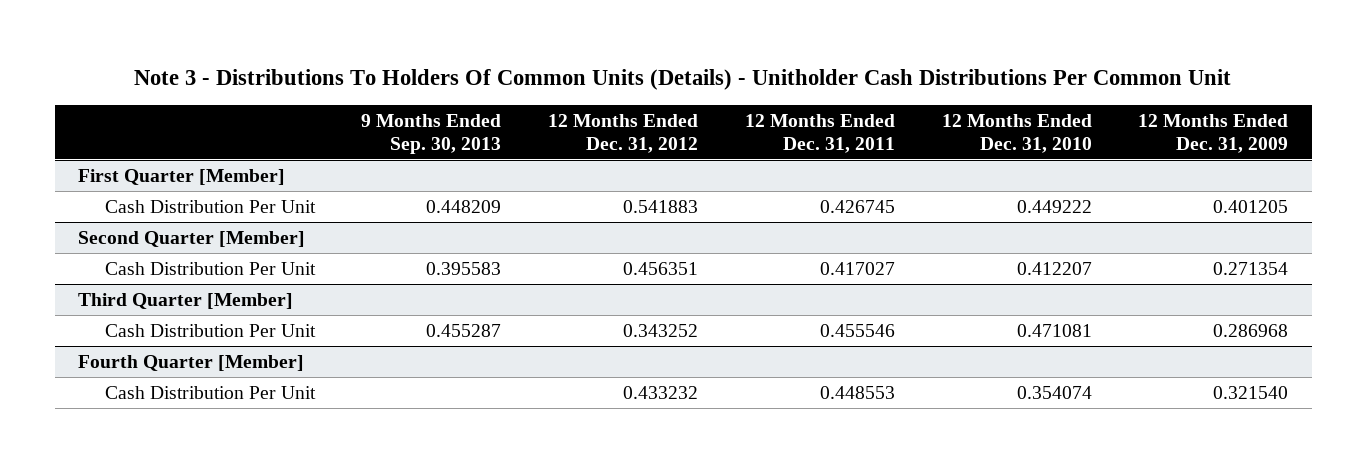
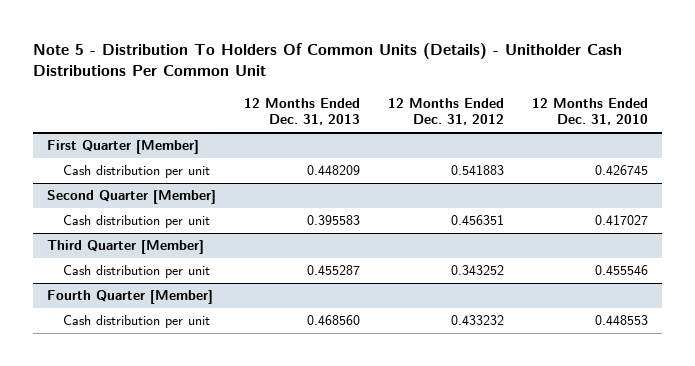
[134,69,1232,91] Note 3 - Distributions To Holders Of Common Units (Details) - Unitholder Cash Distributions Per Common Unit -> [33,42,623,77] Note 5 - Distribution To Holders Of Common Units (Details) - Unitholder Cash Distributions Per Common Unit
[361,113,502,154] 9 Months Ended Sep. 30, 2013 -> none
[744,113,895,153] 12 Months Ended Dec. 31, 2011 -> none
[1138,113,1289,153] 12 Months Ended Dec. 31, 2009 -> none
none -> [244,97,361,126] 12 Months Ended Dec. 31, 2013
[104,199,316,213] Cash Distribution Per Unit -> [62,165,210,179] Cash distribution per unit
[1016,199,1092,213] 0.449222 -> [595,165,649,176] 0.426745
[104,261,316,275] Cash Distribution Per Unit -> [62,215,210,229] Cash distribution per unit
[1016,261,1092,275] 0.412207 -> [595,215,649,226] 0.417027
[104,323,316,337] Cash Distribution Per Unit -> [62,265,210,279] Cash distribution per unit
[1016,323,1092,337] 0.471081 -> [595,265,649,276] 0.455546
[104,385,316,399] Cash Distribution Per Unit -> [62,315,210,329] Cash distribution per unit
[1016,385,1092,399] 0.354074 -> [595,315,649,326] 0.448553

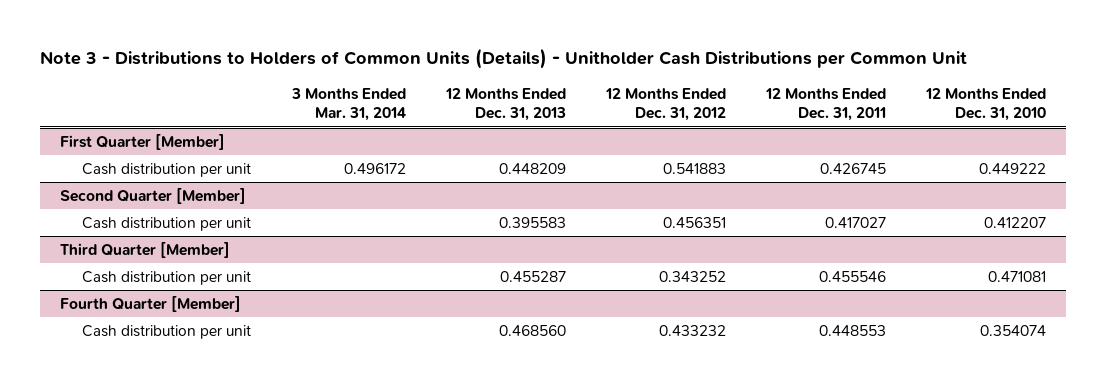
[33,42,623,77] Note 5 - Distribution To Holders Of Common Units (Details) - Unitholder Cash Distributions Per Common Unit -> [39,48,967,70] Note 3 - Distributions to Holders of Common Units (Details) - Unitholder Cash Distributions per Common Unit
none -> [290,88,406,122] 3 Months Ended Mar. 31, 2014
none -> [764,88,886,122] 12 Months Ended Dec. 31, 2011
[595,165,649,176] 0.426745 -> [978,163,1046,175] 0.449222
[595,215,649,226] 0.417027 -> [983,217,1046,229] 0.412207
[595,265,649,276] 0.455546 -> [987,271,1046,283] 0.471081
[595,315,649,326] 0.448553 -> [979,325,1046,337] 0.354074

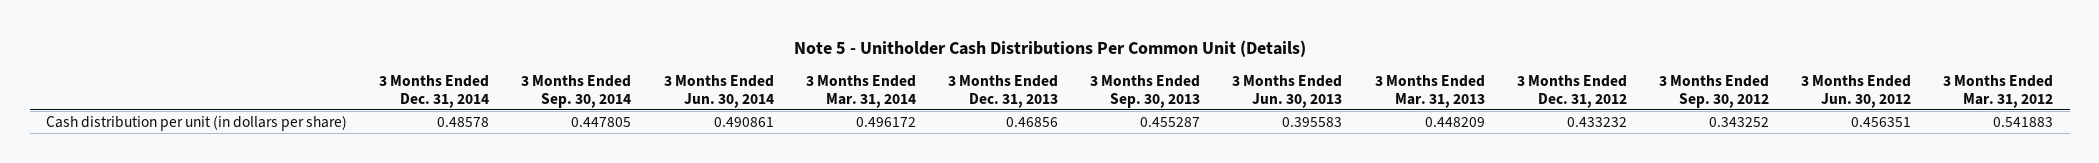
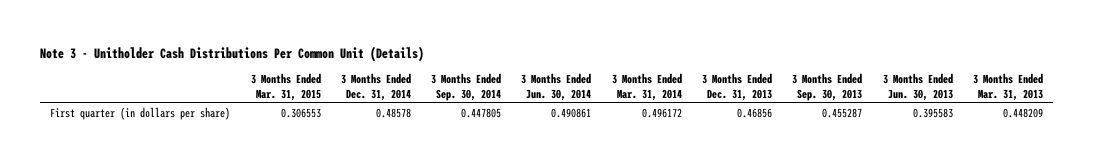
[793,40,1306,58] Note 5 - Unitholder Cash Distributions Per Common Unit (Details) -> [40,46,425,63] Note 3 - Unitholder Cash Distributions Per Common Unit (Details)
[1516,74,1627,109] 3 Months Ended Dec. 31, 2012 -> none
[1659,74,1770,109] 3 Months Ended Sep. 30, 2012 -> none
[1801,74,1912,109] 3 Months Ended Jun. 30, 2012 -> none
[1943,74,2054,109] 3 Months Ended Mar. 31, 2012 -> none
none -> [250,72,321,101] 3 Months Ended Mar. 31, 2015
[45,115,347,132] Cash distribution per unit (in dollars per share) -> [50,107,231,121] First quarter (in dollars per share)

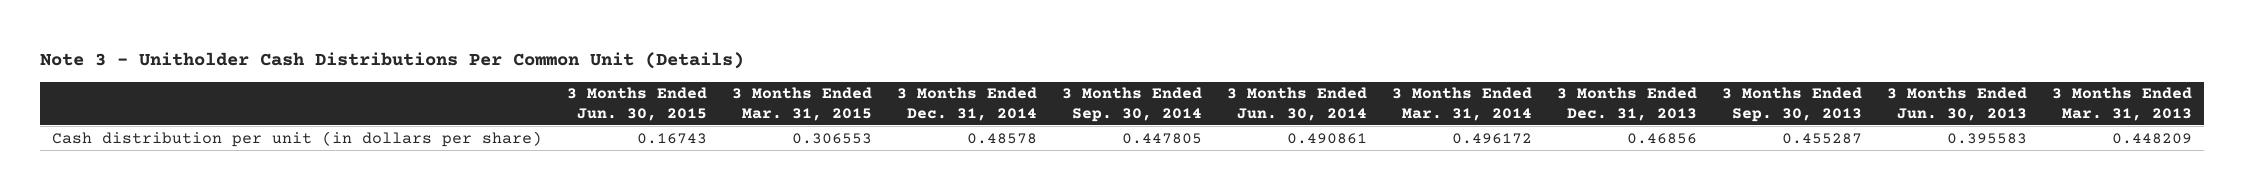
none -> [567,87,708,121] 3 Months Ended Jun. 30, 2015
[50,107,231,121] First quarter (in dollars per share) -> [52,130,543,147] Cash distribution per unit (in dollars per share)

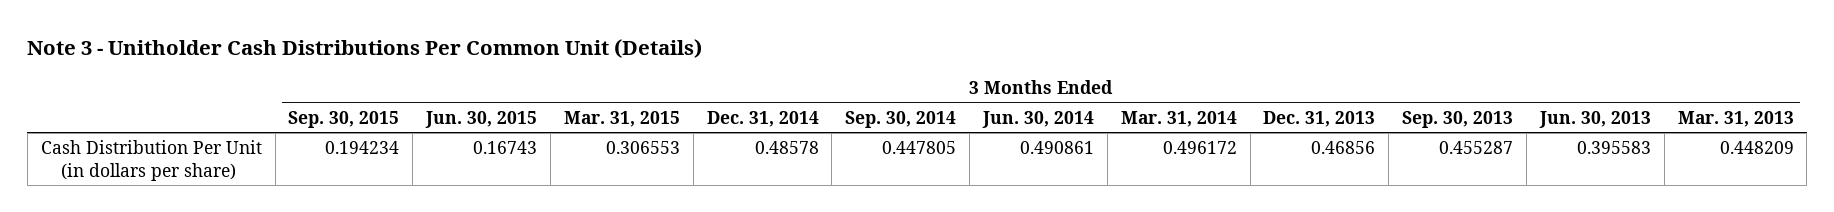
none -> [288,110,400,128] Sep. 30, 2015
[52,130,543,147] Cash distribution per unit (in dollars per share) -> [40,140,262,181] Cash Distribution Per Unit (in dollars per share)

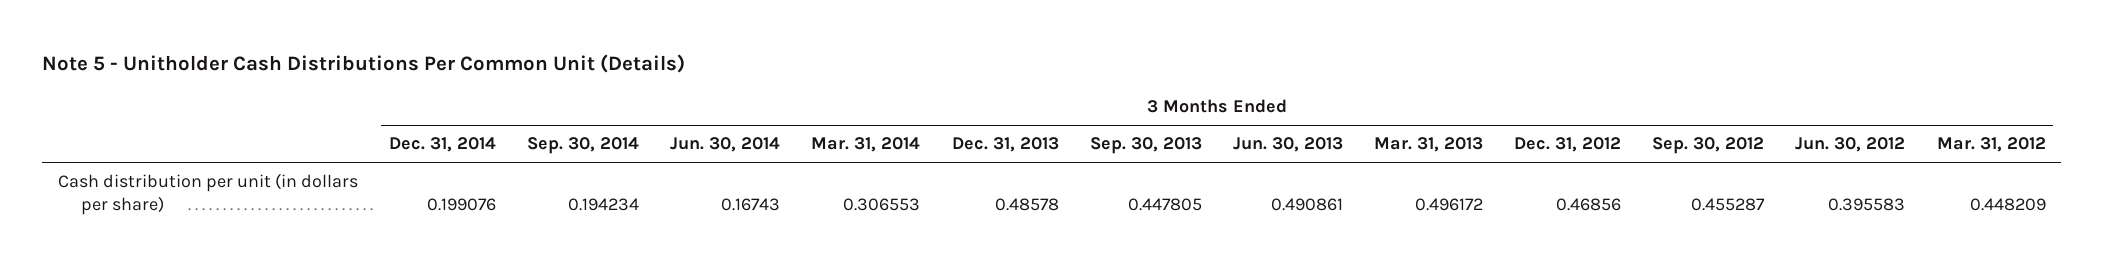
[27,38,703,58] Note 3 - Unitholder Cash Distributions Per Common Unit (Details) -> [42,54,686,74] Note 5 - Unitholder Cash Distributions Per Common Unit (Details)
[288,110,400,128] Sep. 30, 2015 -> none
[425,110,538,128] Jun. 30, 2015 -> none
[563,110,680,127] Mar. 31, 2015 -> none
none -> [1514,137,1622,153] Dec. 31, 2012
none -> [1652,137,1765,155] Sep. 30, 2012
none -> [1795,137,1906,153] Jun. 30, 2012
none -> [1936,137,2046,153] Mar. 31, 2012
[40,140,262,181] Cash Distribution Per Unit (in dollars per share) -> [57,173,358,216] Cash distribution per unit (in dollars per share)
[754,141,819,155] 0.48578 -> [426,198,496,212] 0.199076
[882,141,957,155] 0.447805 -> [568,198,640,212] 0.194234
[1019,141,1094,155] 0.490861 -> [721,198,781,212] 0.16743
[1162,141,1237,155] 0.496172 -> [843,198,921,212] 0.306553
[1311,141,1376,155] 0.46856 -> [994,198,1059,212] 0.48578
[1439,141,1514,155] 0.455287 -> [1127,198,1202,212] 0.447805
[1576,141,1651,155] 0.395583 -> [1270,198,1343,212] 0.490861
[1719,141,1794,155] 0.448209 -> [1415,198,1484,212] 0.496172

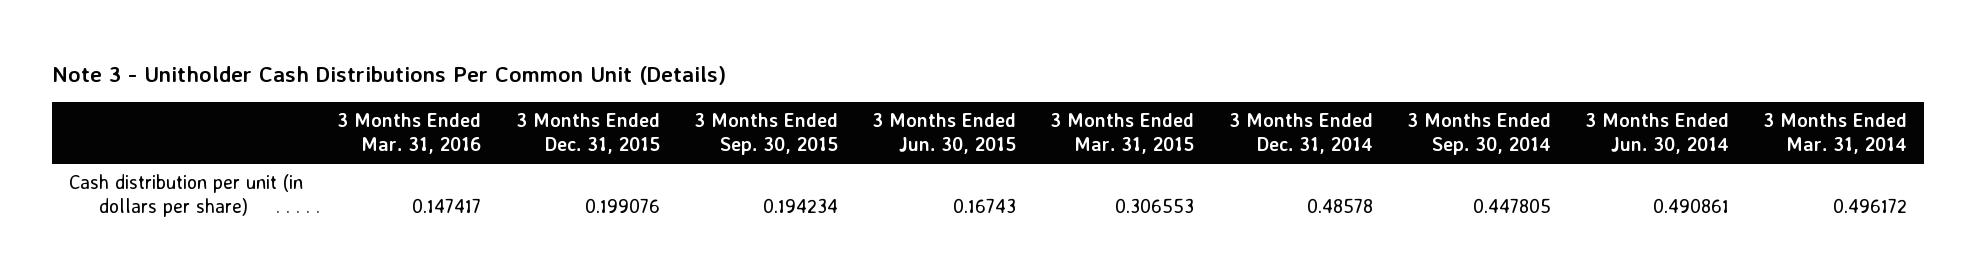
[42,54,686,74] Note 5 - Unitholder Cash Distributions Per Common Unit (Details) -> [52,66,727,86] Note 3 - Unitholder Cash Distributions Per Common Unit (Details)
[951,137,1059,153] Dec. 31, 2013 -> none
[1089,137,1202,155] Sep. 30, 2013 -> none
[1232,137,1343,153] Jun. 30, 2013 -> none
[1374,137,1484,153] Mar. 31, 2013 -> none
[1514,137,1622,153] Dec. 31, 2012 -> none
[1652,137,1765,155] Sep. 30, 2012 -> none
[1795,137,1906,153] Jun. 30, 2012 -> none
[1936,137,2046,153] Mar. 31, 2012 -> none
none -> [337,113,482,155] 3 Months Ended Mar. 31, 2016
none -> [515,113,660,155] 3 Months Ended Dec. 31, 2015
none -> [693,113,838,156] 3 Months Ended Sep. 30, 2015
none -> [872,113,1017,155] 3 Months Ended Jun. 30, 2015
none -> [1050,113,1195,155] 3 Months Ended Mar. 31, 2015
[426,198,496,212] 0.199076 -> [1306,198,1373,214] 0.48578
[568,198,640,212] 0.194234 -> [1472,198,1551,214] 0.447805
[721,198,781,212] 0.16743 -> [1652,198,1729,214] 0.490861
[843,198,921,212] 0.306553 -> [1833,198,1908,214] 0.496172

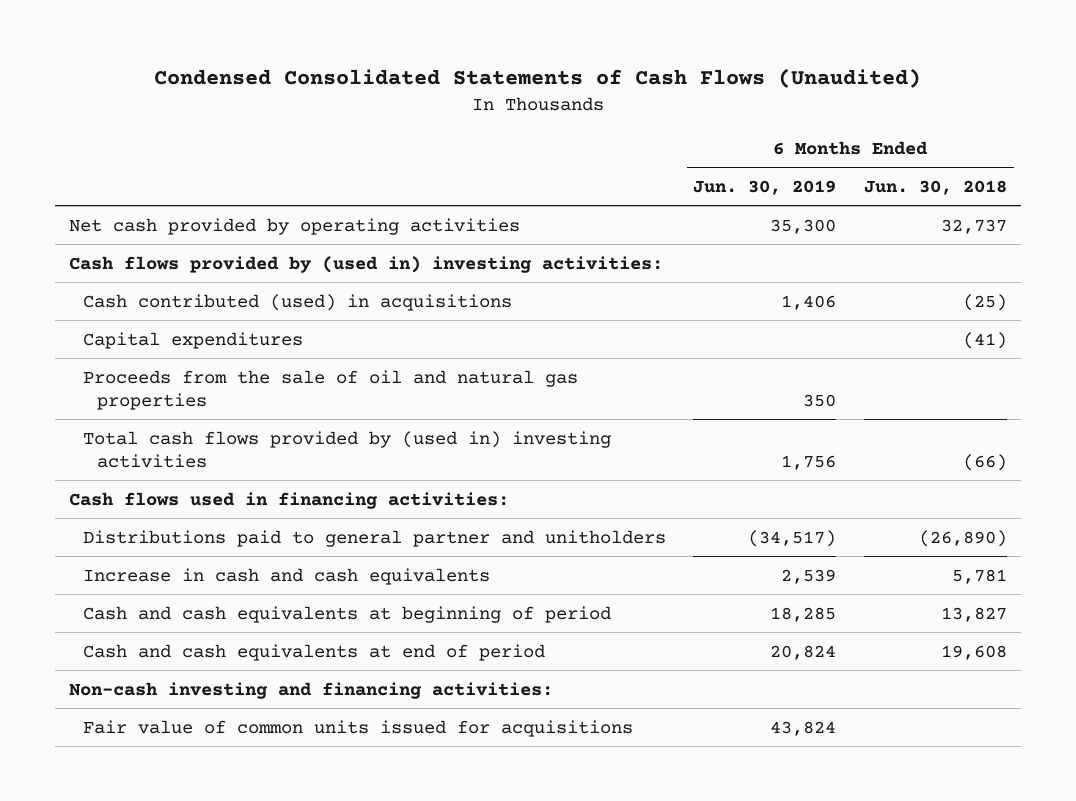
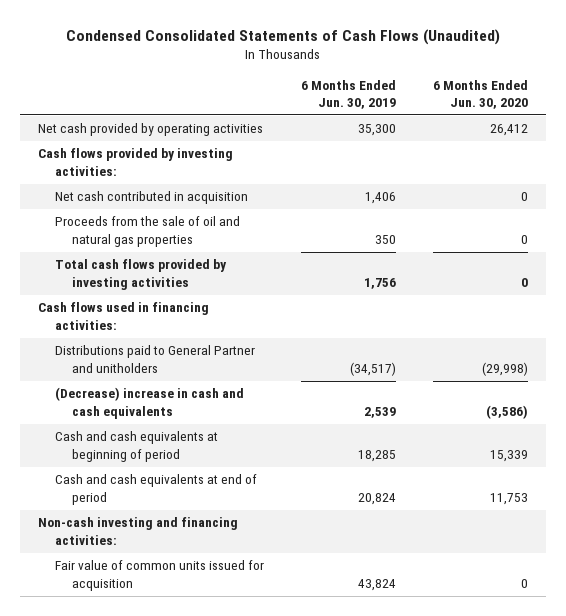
[864,179,1008,195] Jun. 30, 2018 -> none
none -> [432,79,528,109] 6 Months Ended Jun. 30, 2020
[82,331,303,349] Capital expenditures -> none
[68,255,663,273] Cash flows provided by (used in) investing activities: -> [38,148,234,176] Cash flows provided by investing activities:
[82,293,512,311] Cash contributed (used) in acquisitions -> [54,191,248,205] Net cash contributed in acquisition
[82,430,611,468] Total cash flows provided by (used in) investing activities -> [54,259,227,290] Total cash flows provided by investing activities
[82,529,666,547] Distributions paid to general partner and unitholders -> [54,345,255,373] Distributions paid to General Partner and unitholders
[82,567,490,585] Increase in cash and cash equivalents -> [54,387,244,419] (Decrease) increase in cash and cash equivalents
[82,719,633,737] Fair value of common units issued for acquisitions -> [54,560,264,591] Fair value of common units issued for acquisition

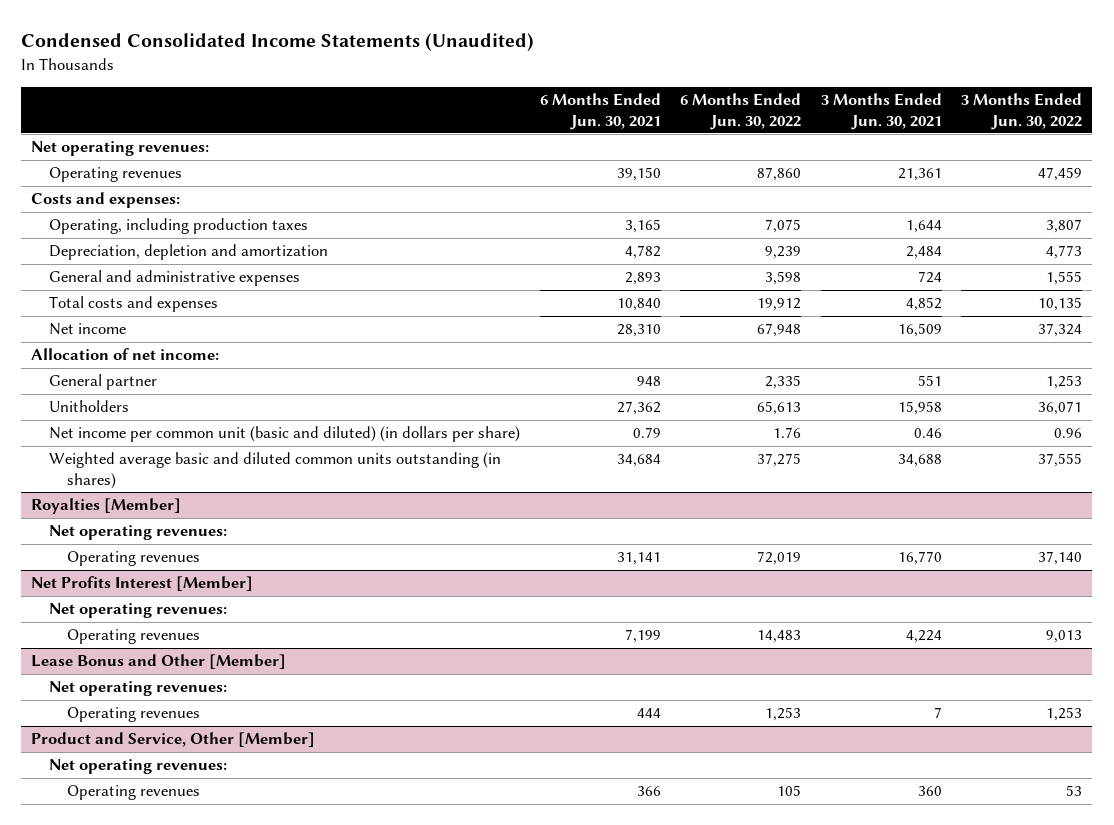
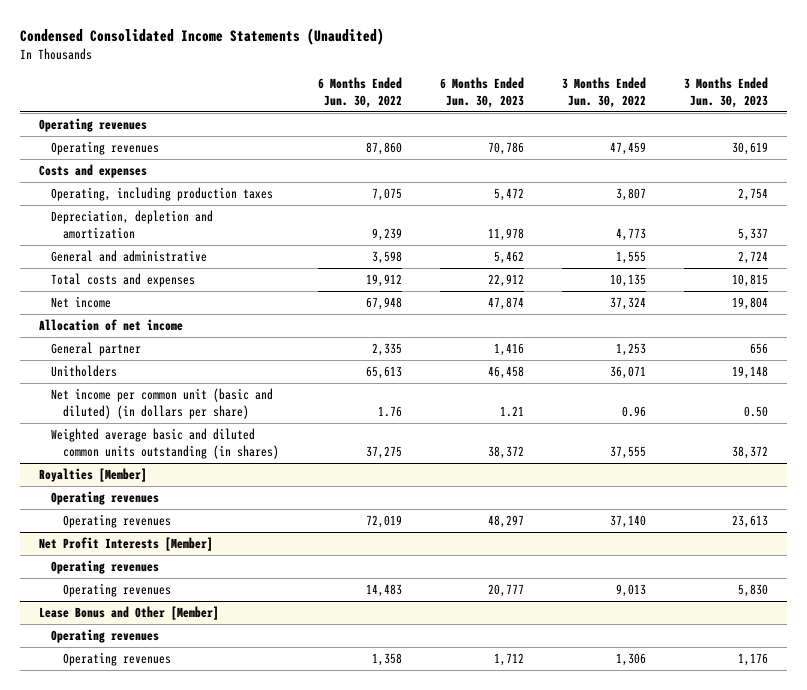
[539,93,661,130] 6 Months Ended Jun. 30, 2021 -> none
[820,93,942,130] 3 Months Ended Jun. 30, 2021 -> none
none -> [439,76,524,108] 6 Months Ended Jun. 30, 2023
none -> [683,76,768,108] 3 Months Ended Jun. 30, 2023
[31,141,210,157] Net operating revenues: -> [39,118,148,133] Operating revenues
[31,192,181,209] Costs and expenses: -> [39,164,148,179] Costs and expenses
[49,270,301,287] General and administrative expenses -> [51,250,208,263] General and administrative
[31,348,220,361] Allocation of net income: -> [39,319,184,332] Allocation of net income
[49,525,228,541] Net operating revenues: -> [51,491,160,506] Operating revenues
[31,576,254,592] Net Profits Interest [Member] -> [39,537,214,552] Net Profit Interests [Member]
[49,603,228,619] Net operating revenues: -> [51,560,160,575] Operating revenues
[31,732,316,748] Product and Service, Other [Member] -> none
[49,759,228,775] Net operating revenues: -> none
[67,785,201,801] Operating revenues -> none
[49,681,228,697] Net operating revenues: -> [51,629,160,644] Operating revenues
[765,707,802,722] 1,253 -> [371,653,402,667] 1,358
[1046,707,1083,722] 1,253 -> [615,653,646,667] 1,306

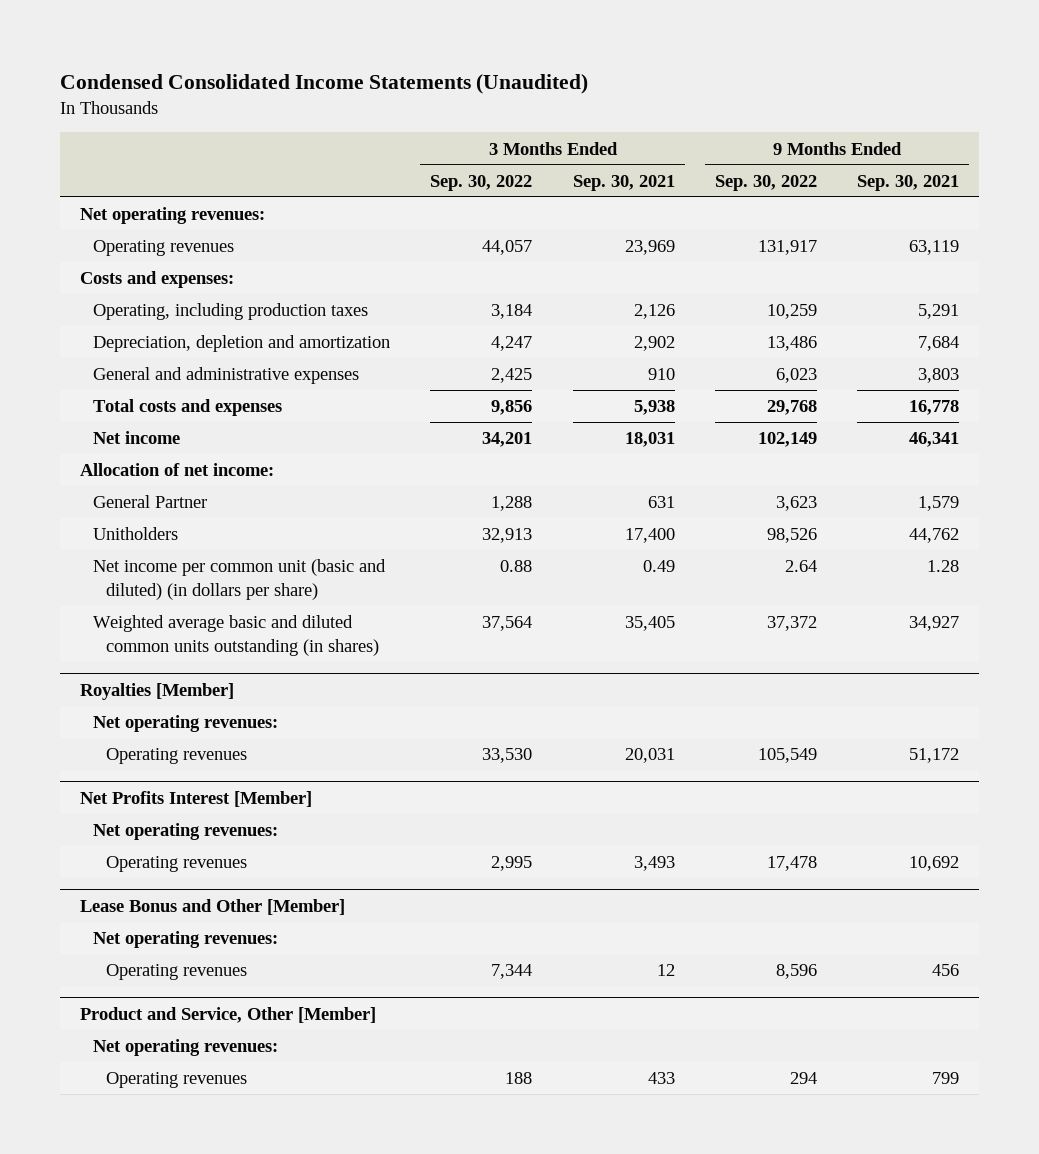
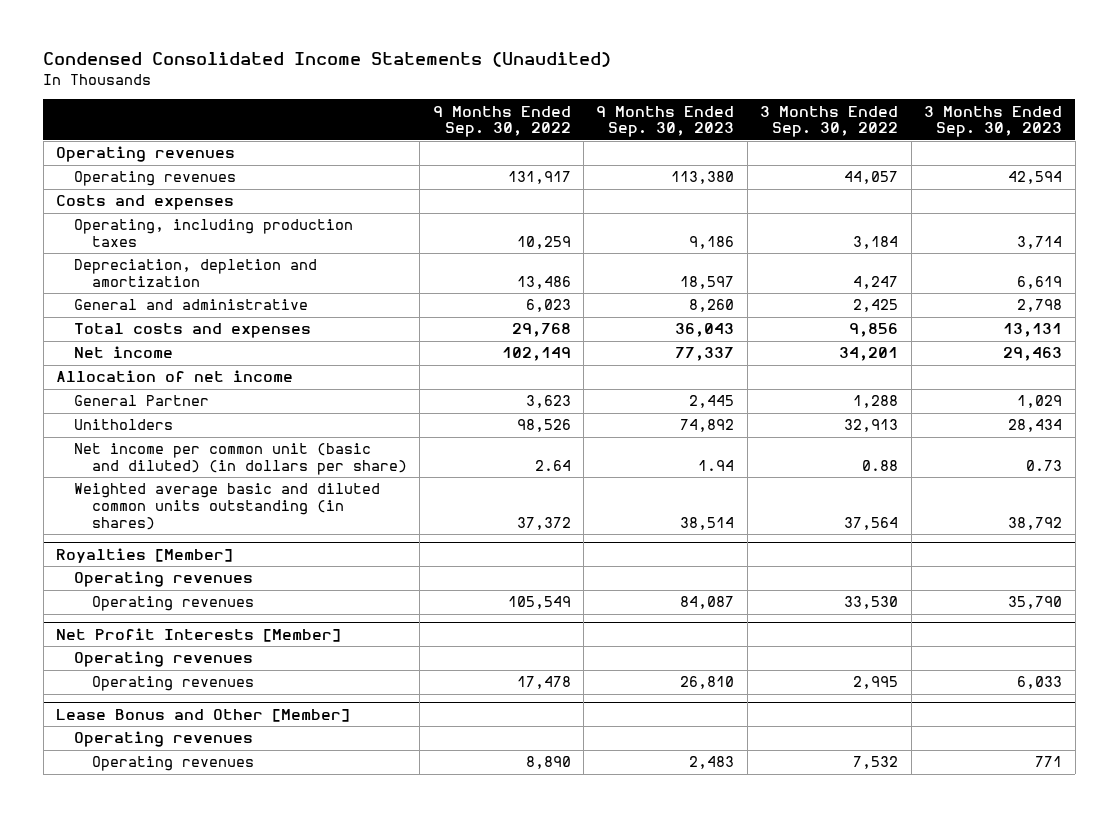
[572,174,675,191] Sep. 30, 2021 -> none
[857,174,960,191] Sep. 30, 2021 -> none
none -> [596,105,735,138] 9 Months Ended Sep. 30, 2023
none -> [924,105,1063,138] 3 Months Ended Sep. 30, 2023
[80,207,266,225] Net operating revenues: -> [55,146,235,163] Operating revenues
[80,271,235,289] Costs and expenses: -> [55,195,234,211] Costs and expenses
[93,367,360,385] General and administrative expenses -> [73,299,308,311] General and administrative
[80,463,275,477] Allocation of net income: -> [55,370,293,383] Allocation of net income
[93,715,279,733] Net operating revenues: -> [73,571,253,588] Operating revenues
[80,791,313,808] Net Profits Interest [Member] -> [55,627,341,642] Net Profit Interests [Member]
[93,823,279,841] Net operating revenues: -> [73,651,253,668] Operating revenues
[80,1007,377,1024] Product and Service, Other [Member] -> none
[93,1039,279,1057] Net operating revenues: -> none
[106,1072,248,1089] Operating revenues -> none
[93,931,279,949] Net operating revenues: -> [73,731,253,748] Operating revenues
[491,964,533,980] 7,344 -> [853,756,899,770] 7,532
[775,964,817,980] 8,596 -> [525,756,571,770] 8,890

